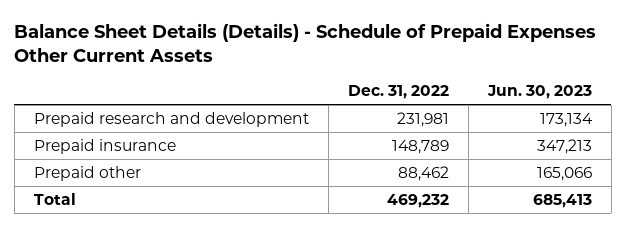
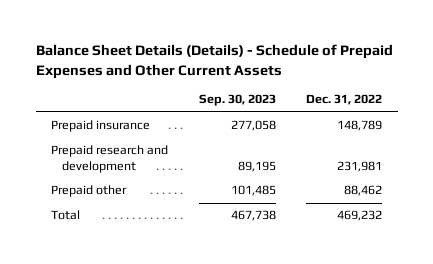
[14,23,597,63] Balance Sheet Details (Details) - Schedule of Prepaid Expenses Other Current Assets -> [35,44,393,79] Balance Sheet Details (Details) - Schedule of Prepaid Expenses and Other Current Assets
[486,85,592,100] Jun. 30, 2023 -> none
none -> [198,94,276,107] Sep. 30, 2023
[33,111,309,127] Prepaid research and development -> [50,145,168,174] Prepaid research and development

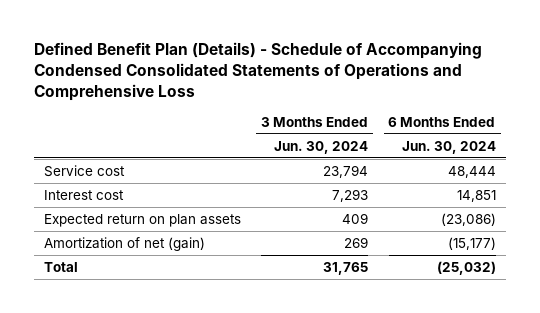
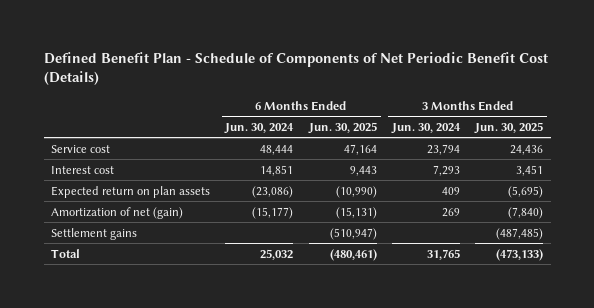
[33,41,482,101] Defined Benefit Plan (Details) - Schedule of Accompanying Condensed Consolidated Statements of Operations and Comprehensive Loss -> [43,51,548,86] Defined Benefit Plan - Schedule of Components of Net Periodic Benefit Cost (Details)
none -> [307,121,377,134] Jun. 30, 2025
none -> [474,121,544,134] Jun. 30, 2025
none -> [51,227,138,240] Settlement gains
[436,260,496,275] (25,032) -> [260,248,294,260] 25,032

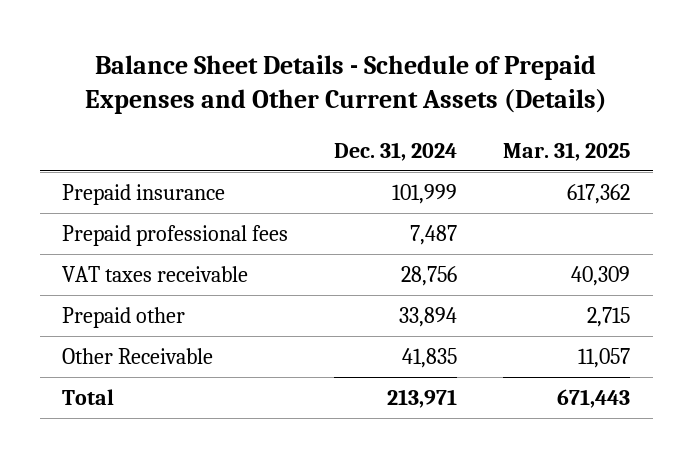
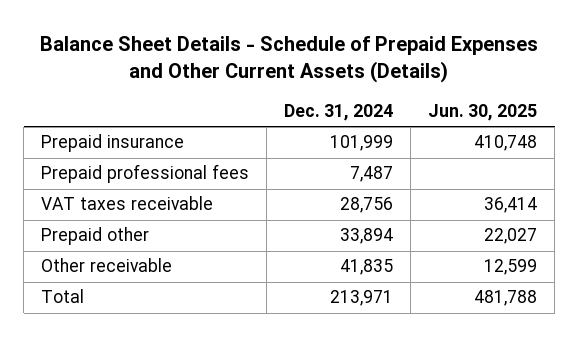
[503,141,631,161] Mar. 31, 2025 -> none
none -> [428,104,538,122] Jun. 30, 2025
[62,347,214,364] Other Receivable -> [41,258,173,273] Other receivable

